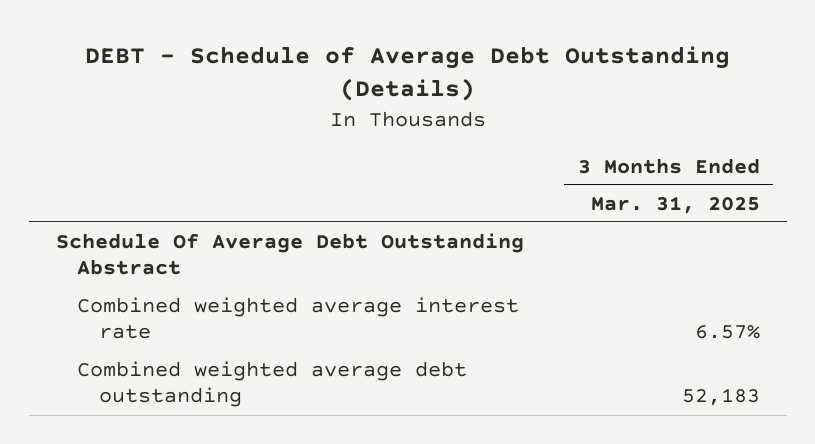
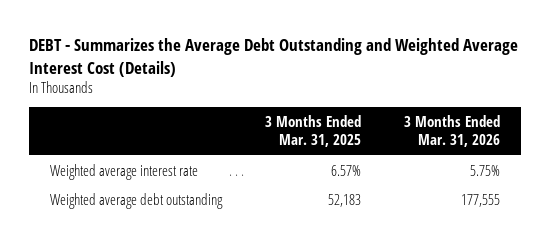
[84,45,730,102] DEBT - Schedule of Average Debt Outstanding (Details) -> [29,38,519,77] DEBT - Summarizes the Average Debt Outstanding and Weighted Average Interest Cost (Details)
none -> [403,115,500,148] 3 Months Ended Mar. 31, 2026
[55,233,524,276] Schedule Of Average Debt Outstanding Abstract -> none
[77,297,520,340] Combined weighted average interest rate -> [50,163,199,180] Weighted average interest rate
[77,361,468,408] Combined weighted average debt outstanding -> [50,192,224,209] Weighted average debt outstanding

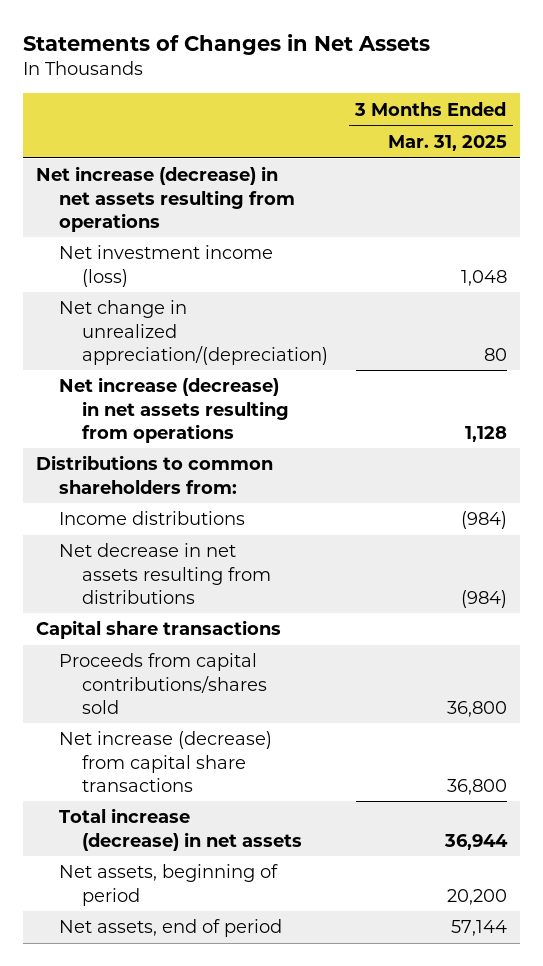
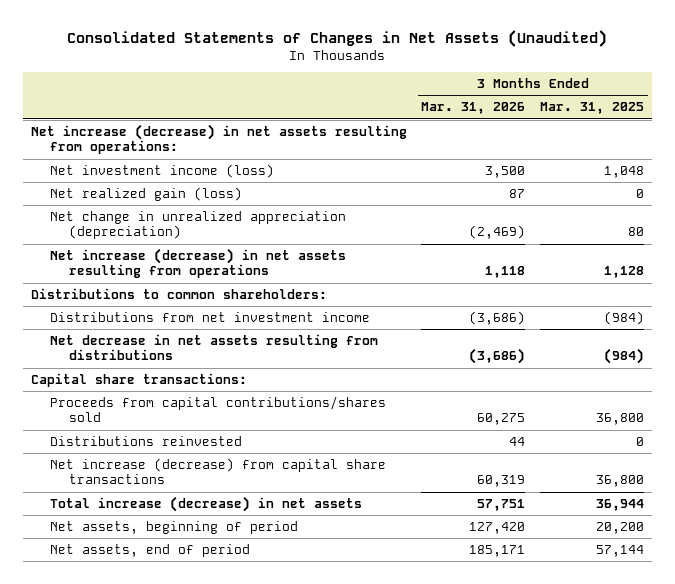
[22,33,430,55] Statements of Changes in Net Assets -> [67,29,608,47] Consolidated Statements of Changes in Net Assets (Unaudited)
none -> [421,102,526,115] Mar. 31, 2026
[36,166,296,232] Net increase (decrease) in net assets resulting from operations -> [30,123,407,155] Net increase (decrease) in net assets resulting from operations:
none -> [49,186,242,201] Net realized gain (loss)
[59,300,329,365] Net change in unrealized appreciation/(depreciation) -> [49,210,346,240] Net change in unrealized appreciation (depreciation)
[36,455,274,494] Distributions to common shareholders from: -> [30,287,327,299] Distributions to common shareholders:
[59,511,246,526] Income distributions -> [49,311,370,322] Distributions from net investment income
[36,620,282,640] Capital share transactions -> [30,372,247,387] Capital share transactions:
none -> [49,435,242,446] Distributions reinvested

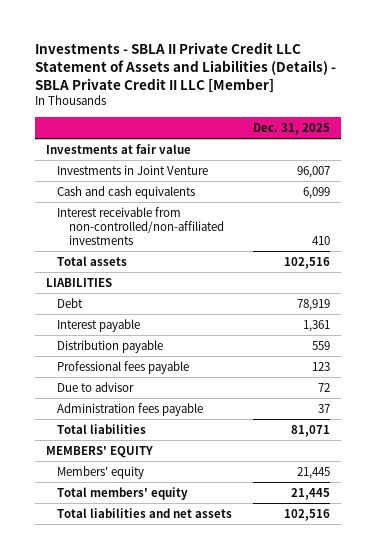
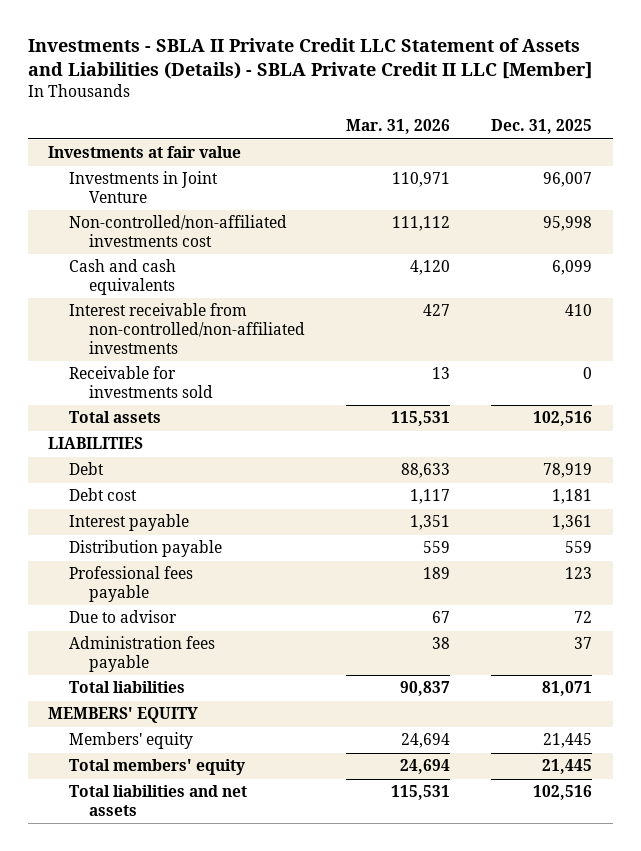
none -> [346,119,451,135] Mar. 31, 2026
none -> [68,215,287,248] Non-controlled/non-affiliated investments cost
none -> [68,366,214,399] Receivable for investments sold
none -> [68,488,137,502] Debt cost

